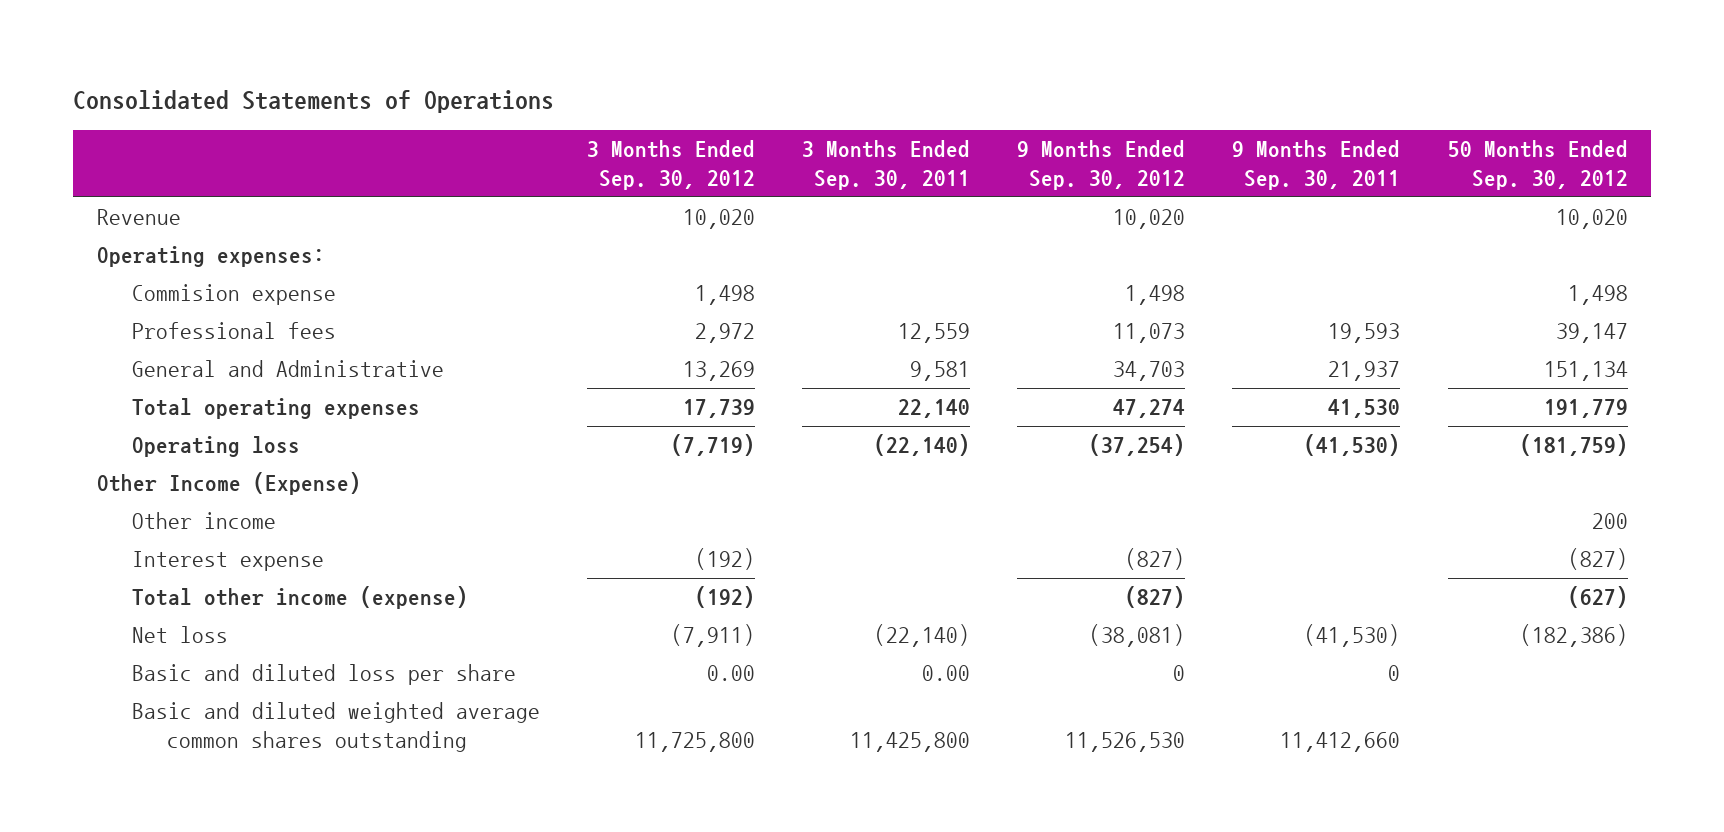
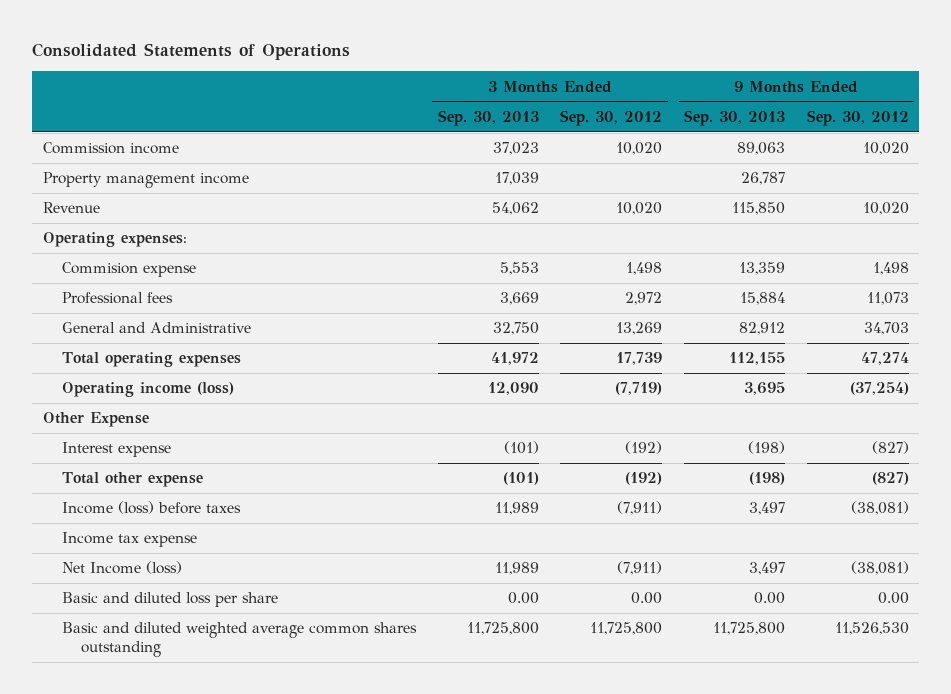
[802,140,971,190] 3 Months Ended Sep. 30, 2011 -> none
[1232,140,1401,190] 9 Months Ended Sep. 30, 2011 -> none
[1447,140,1628,190] 50 Months Ended Sep. 30, 2012 -> none
none -> [437,109,539,126] Sep. 30, 2013
none -> [683,109,785,126] Sep. 30, 2013
none -> [42,142,179,155] Commission income
none -> [42,172,249,189] Property management income
[131,512,276,530] Other income -> none
[131,436,300,458] Operating loss -> [61,382,234,398] Operating income (loss)
[96,472,361,496] Other Income (Expense) -> [42,412,149,428] Other Expense
[131,586,468,610] Total other income (expense) -> [61,472,203,488] Total other expense
none -> [61,501,241,515] Income (loss) before taxes
none -> [61,532,197,548] Income tax expense
[131,626,228,644] Net loss -> [61,561,182,575] Net Income (loss)
[1173,665,1186,682] 0 -> [877,592,909,605] 0.00

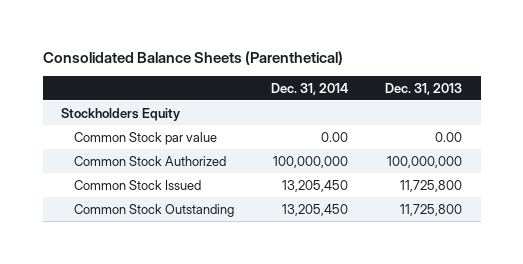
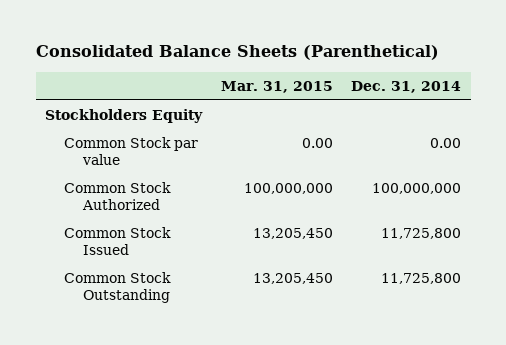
[385,82,463,95] Dec. 31, 2013 -> none
none -> [220,80,333,93] Mar. 31, 2015
[282,179,349,192] 13,205,450 -> [381,228,462,240] 11,725,800
[282,203,349,216] 13,205,450 -> [381,273,462,285] 11,725,800

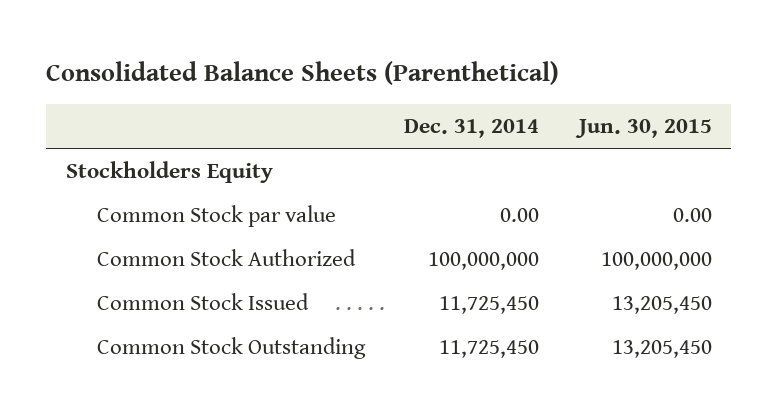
[220,80,333,93] Mar. 31, 2015 -> none
none -> [574,119,712,139] Jun. 30, 2015
[381,228,462,240] 11,725,800 -> [439,296,540,315] 11,725,450
[381,273,462,285] 11,725,800 -> [439,340,540,359] 11,725,450

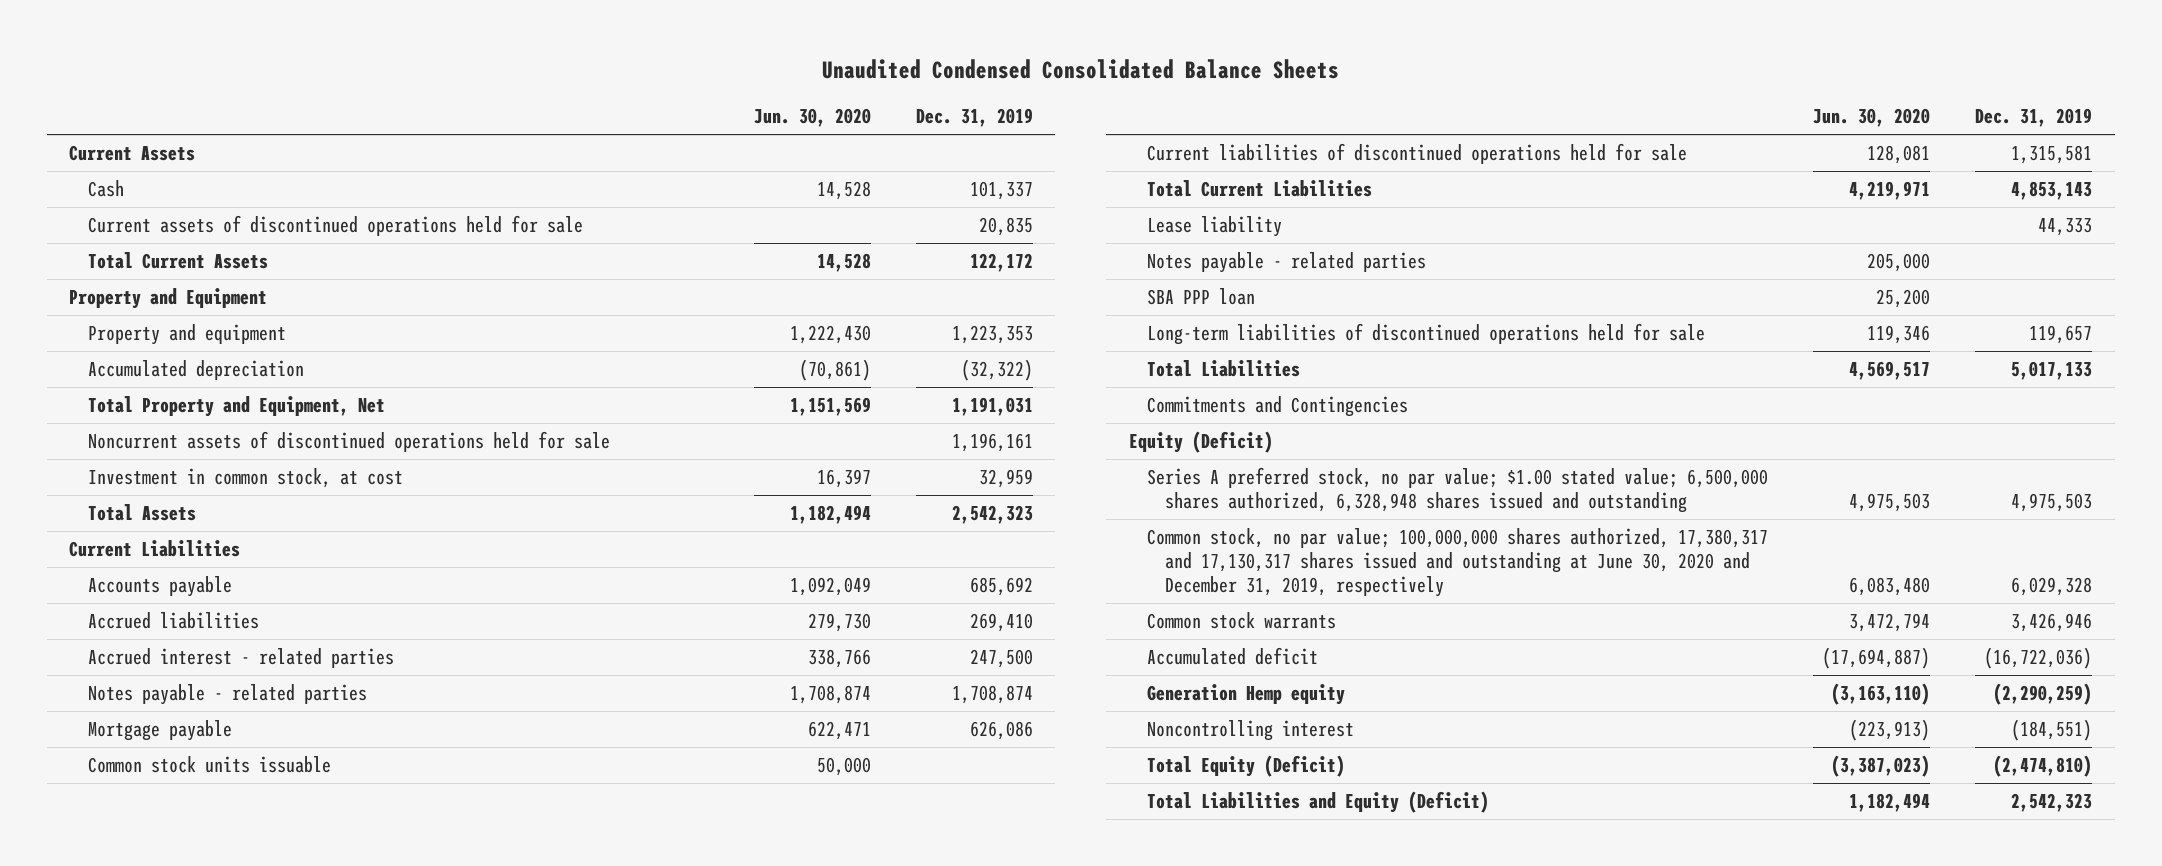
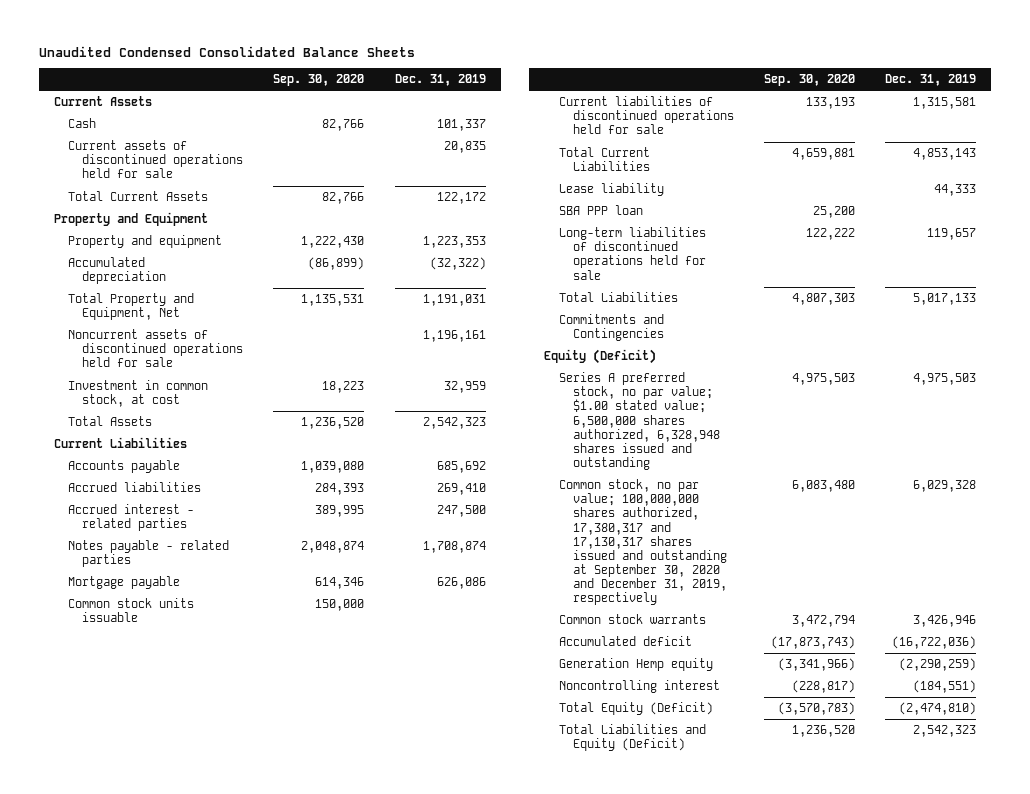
[753,108,871,128] Jun. 30, 2020 -> none
none -> [273,74,365,87] Sep. 30, 2020
[1146,252,1426,274] Notes payable - related parties -> none
[1146,528,1768,598] Common stock, no par value; 100,000,000 shares authorized, 17,380,317 and 17,130,317 shares issued and outstanding at June 30, 2020 and December 31, 2019, respectively -> [558,479,727,606] Common stock, no par value; 100,000,000 shares authorized, 17,380,317 and 17,130,317 shares issued and outstanding at September 30, 2020 and December 31, 2019, respectively

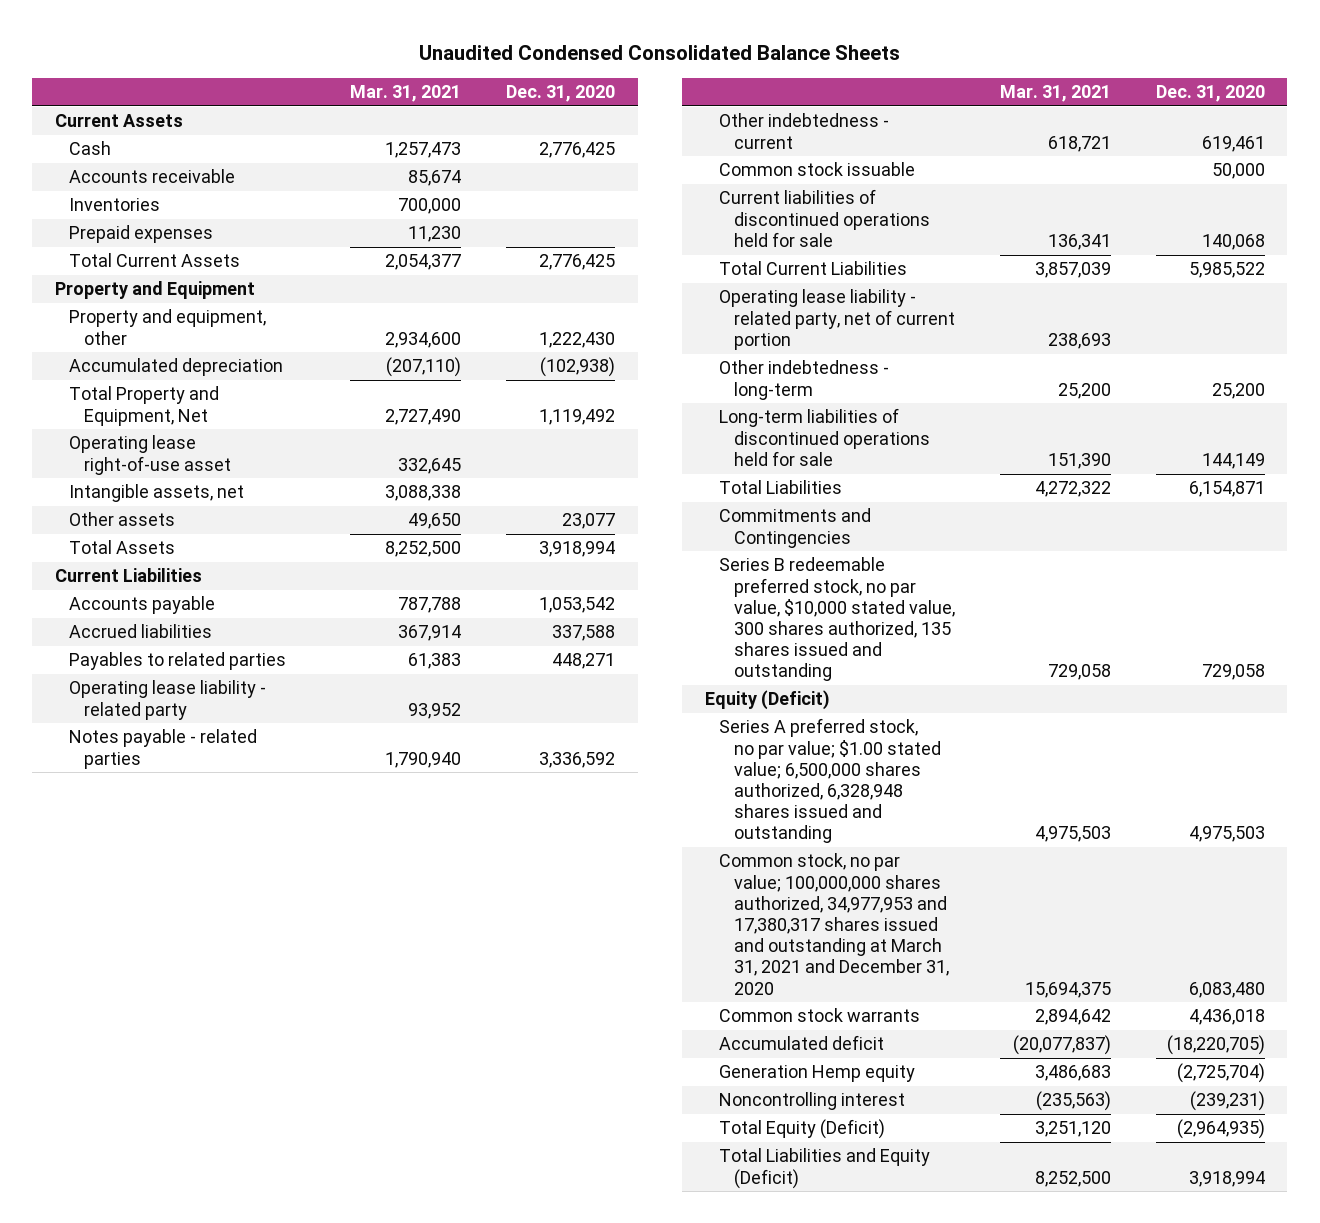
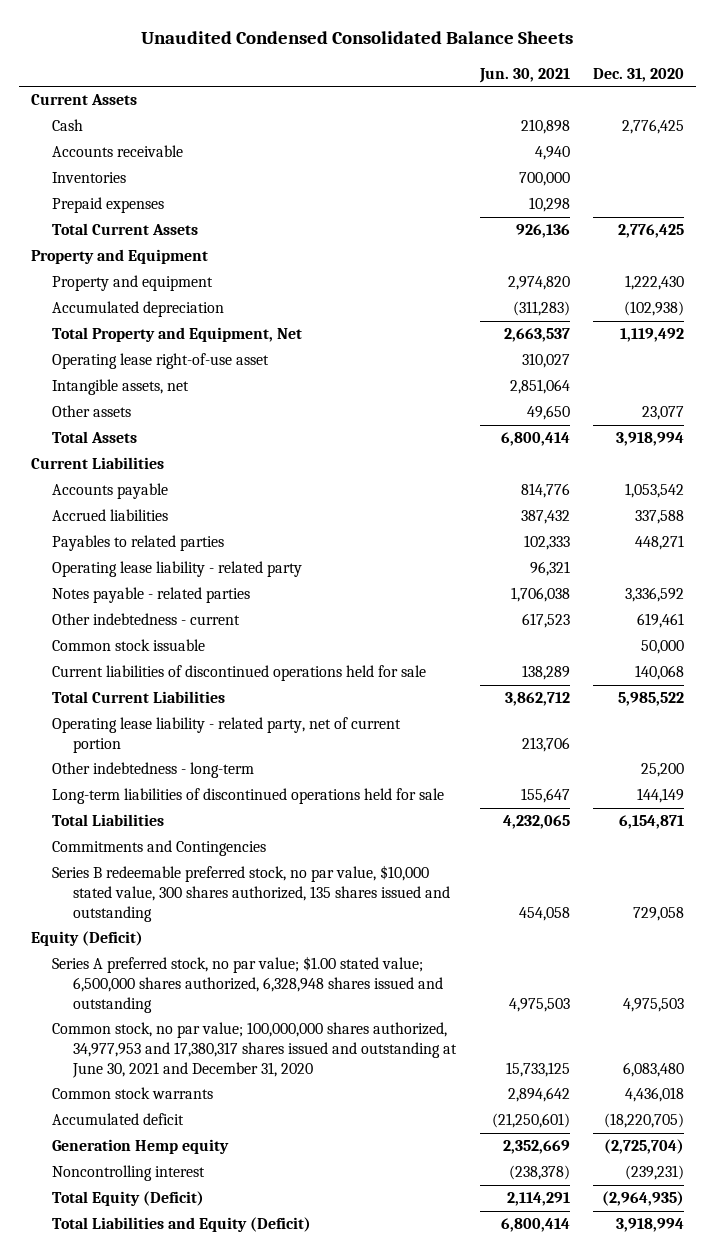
[349,84,461,102] Mar. 31, 2021 -> none
none -> [478,67,570,83] Jun. 30, 2021
[69,309,267,345] Property and equipment, other -> [52,275,214,292] Property and equipment
[719,853,949,995] Common stock, no par value; 100,000,000 shares authorized, 34,977,953 and 17,380,317 shares issued and outstanding at March 31, 2021 and December 31, 2020 -> [52,1022,458,1078] Common stock, no par value; 100,000,000 shares authorized, 34,977,953 and 17,380,317 shares issued and outstanding at June 30, 2021 and December 31, 2020

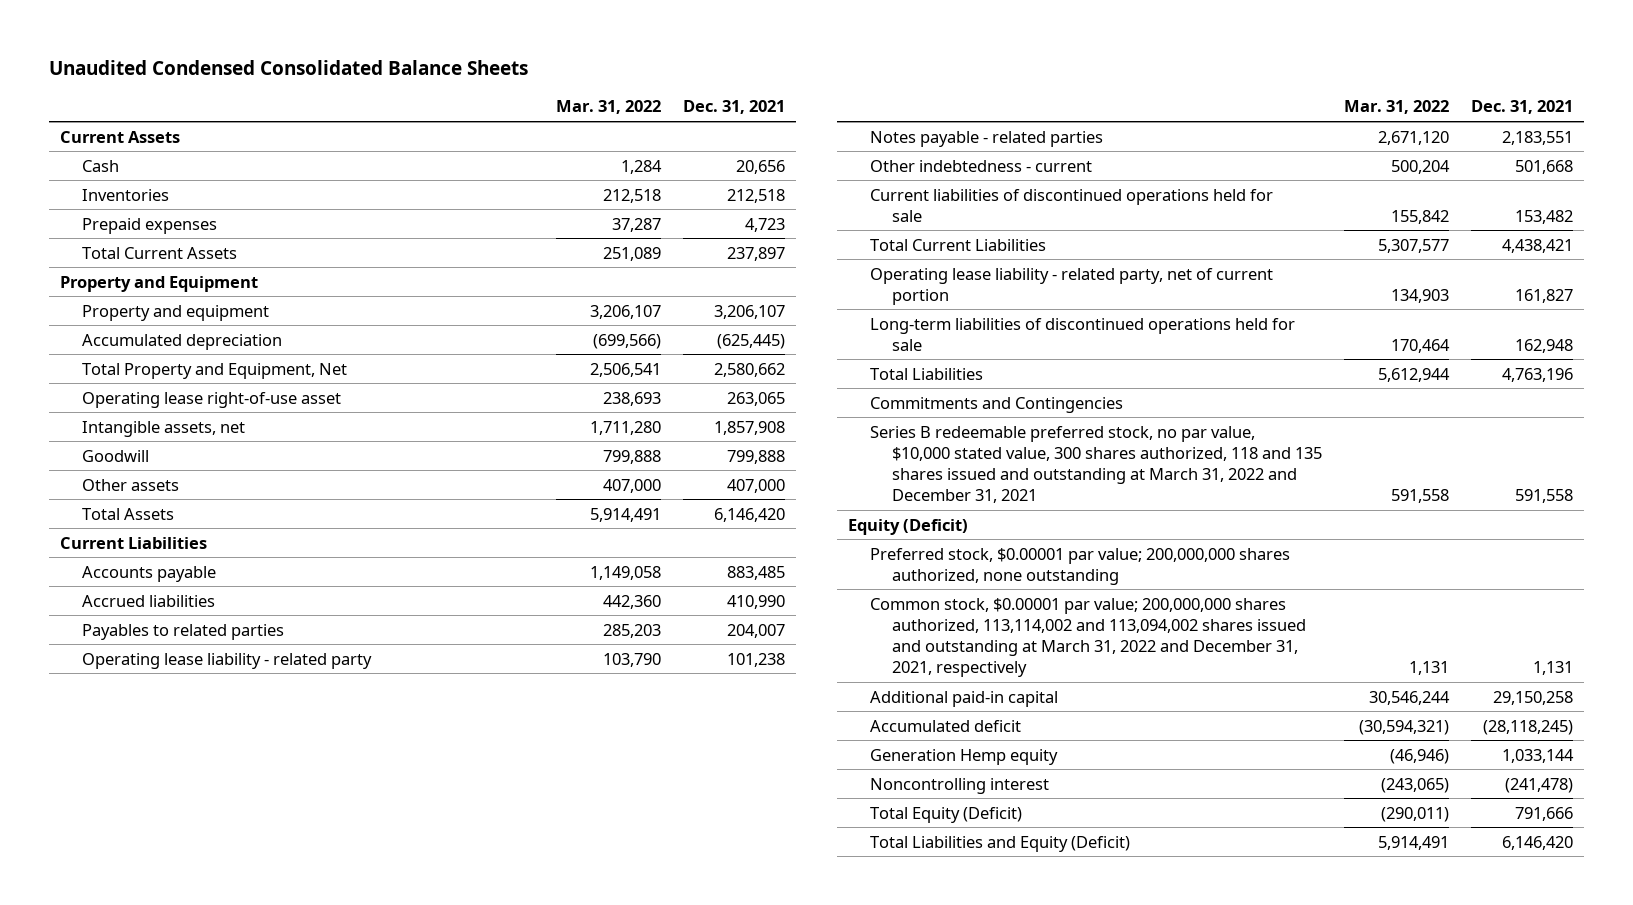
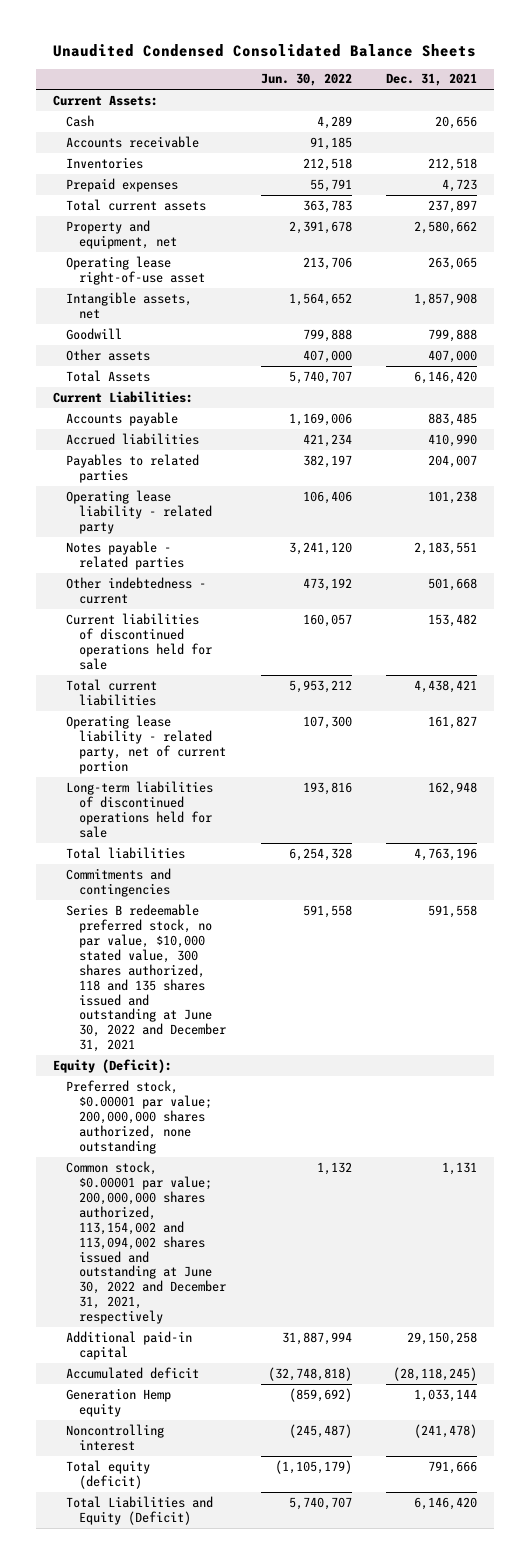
[556,100,662,115] Mar. 31, 2022 -> none
none -> [260,73,352,87] Jun. 30, 2022
[60,130,181,143] Current Assets -> [52,94,158,106] Current Assets:
none -> [66,135,200,148] Accounts receivable
[60,275,259,292] Property and Equipment -> none
[82,304,270,321] Property and equipment -> none
[82,333,283,350] Accumulated depreciation -> none
[82,246,238,259] Total Current Assets -> [66,198,207,211] Total current assets
[82,362,348,379] Total Property and Equipment, Net -> [66,219,178,249] Property and equipment, net
[60,536,208,549] Current Liabilities -> [52,390,193,403] Current Liabilities:
[870,238,1047,251] Total Current Liabilities -> [66,678,158,706] Total current liabilities
[870,367,984,380] Total Liabilities -> [66,846,186,859] Total liabilities
[870,396,1124,413] Commitments and Contingencies -> [66,867,172,897] Commitments and contingencies
[870,425,1323,504] Series B redeemable preferred stock, no par value, $10,000 stated value, 300 shares authorized, 118 and 135 shares issued and outstanding at March 31, 2022 and December 31, 2021 -> [66,903,227,1053] Series B redeemable preferred stock, no par value, $10,000 stated value, 300 shares authorized, 118 and 135 shares issued and outstanding at June 30, 2022 and December 31, 2021
[848,518,969,535] Equity (Deficit) -> [52,1058,172,1073] Equity (Deficit):
[870,597,1307,678] Common stock, $0.00001 par value; 200,000,000 shares authorized, 113,114,002 and 113,094,002 shares issued and outstanding at March 31, 2022 and December 31, 2021, respectively -> [66,1160,227,1325] Common stock, $0.00001 par value; 200,000,000 shares authorized, 113,154,002 and 113,094,002 shares issued and outstanding at June 30, 2022 and December 31, 2021, respectively
[870,806,1023,823] Total Equity (Deficit) -> [66,1459,151,1489] Total equity (deficit)

